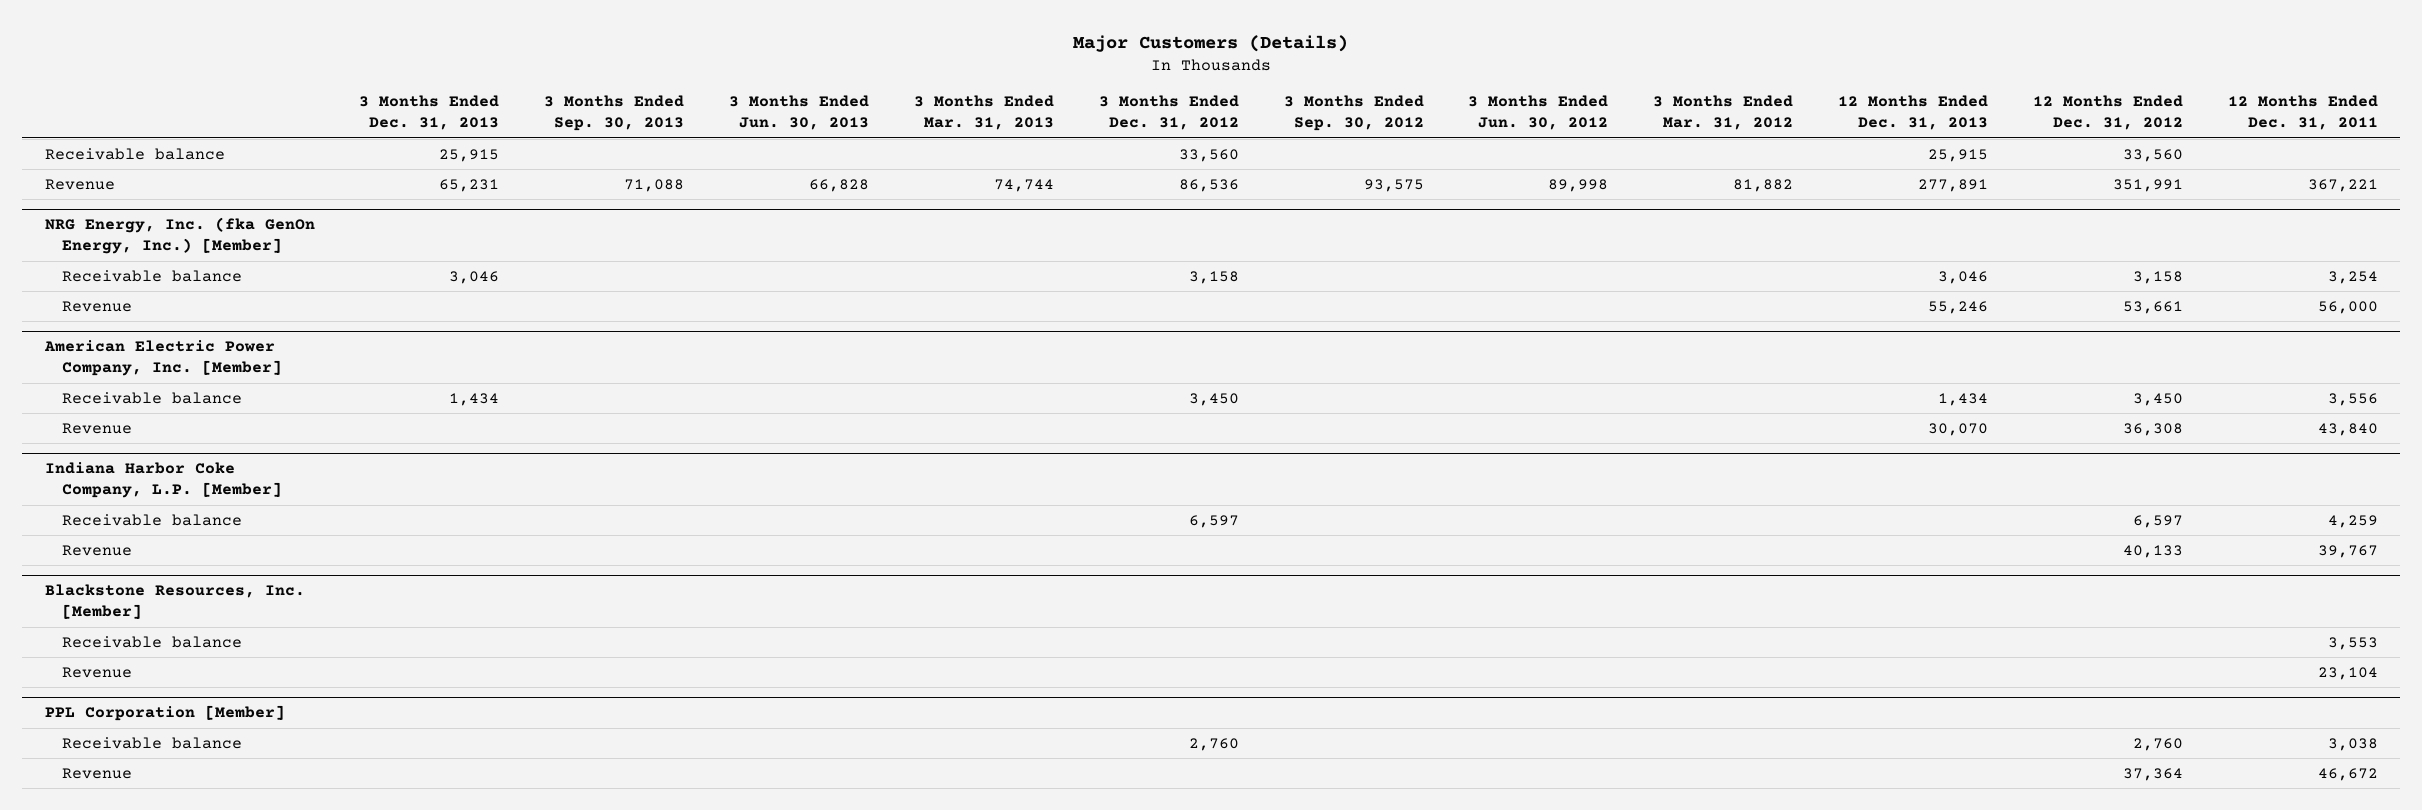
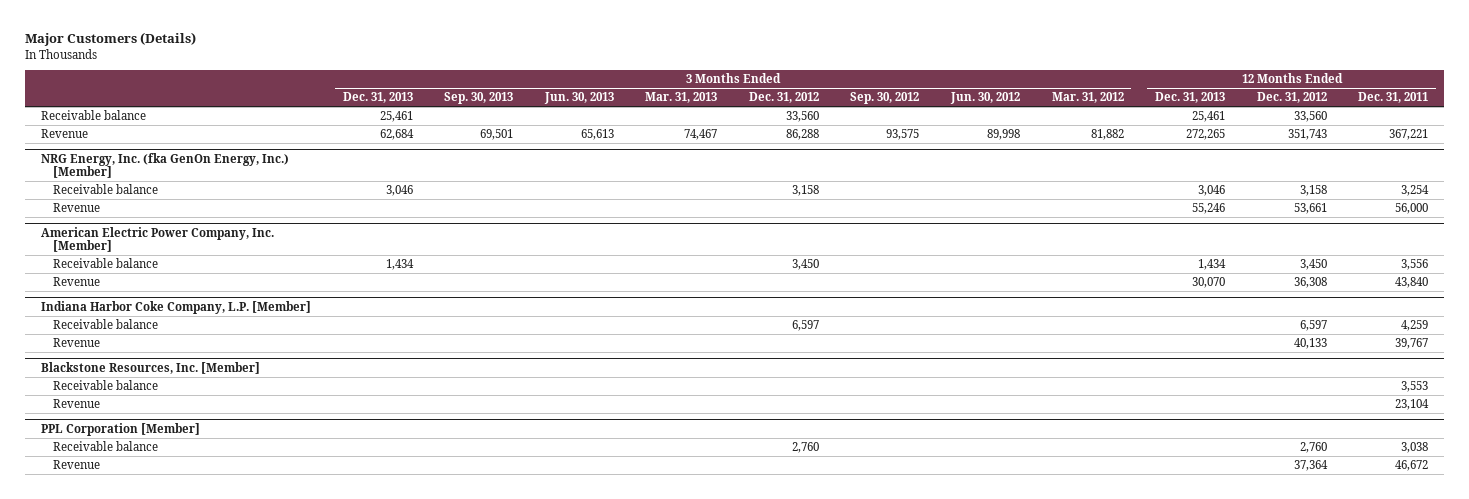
[439,149,500,163] 25,915 -> [379,111,413,123] 25,461
[1928,149,1989,163] 25,915 -> [1192,111,1226,123] 25,461
[439,179,500,193] 65,231 -> [379,129,414,141] 62,684
[624,179,685,193] 71,088 -> [480,129,514,141] 69,501
[809,179,870,193] 66,828 -> [580,129,614,141] 65,613
[993,179,1054,193] 74,744 -> [684,129,718,141] 74,467
[1178,179,1239,193] 86,536 -> [785,129,819,141] 86,288
[1918,179,1989,193] 277,891 -> [1186,129,1226,141] 272,265
[2112,179,2183,193] 351,991 -> [1287,129,1327,141] 351,743

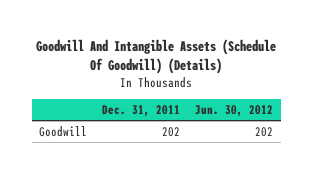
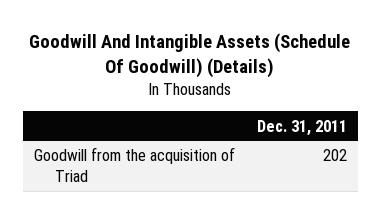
[195,104,274,117] Jun. 30, 2012 -> none
[39,125,88,137] Goodwill -> [33,147,235,182] Goodwill from the acquisition of Triad

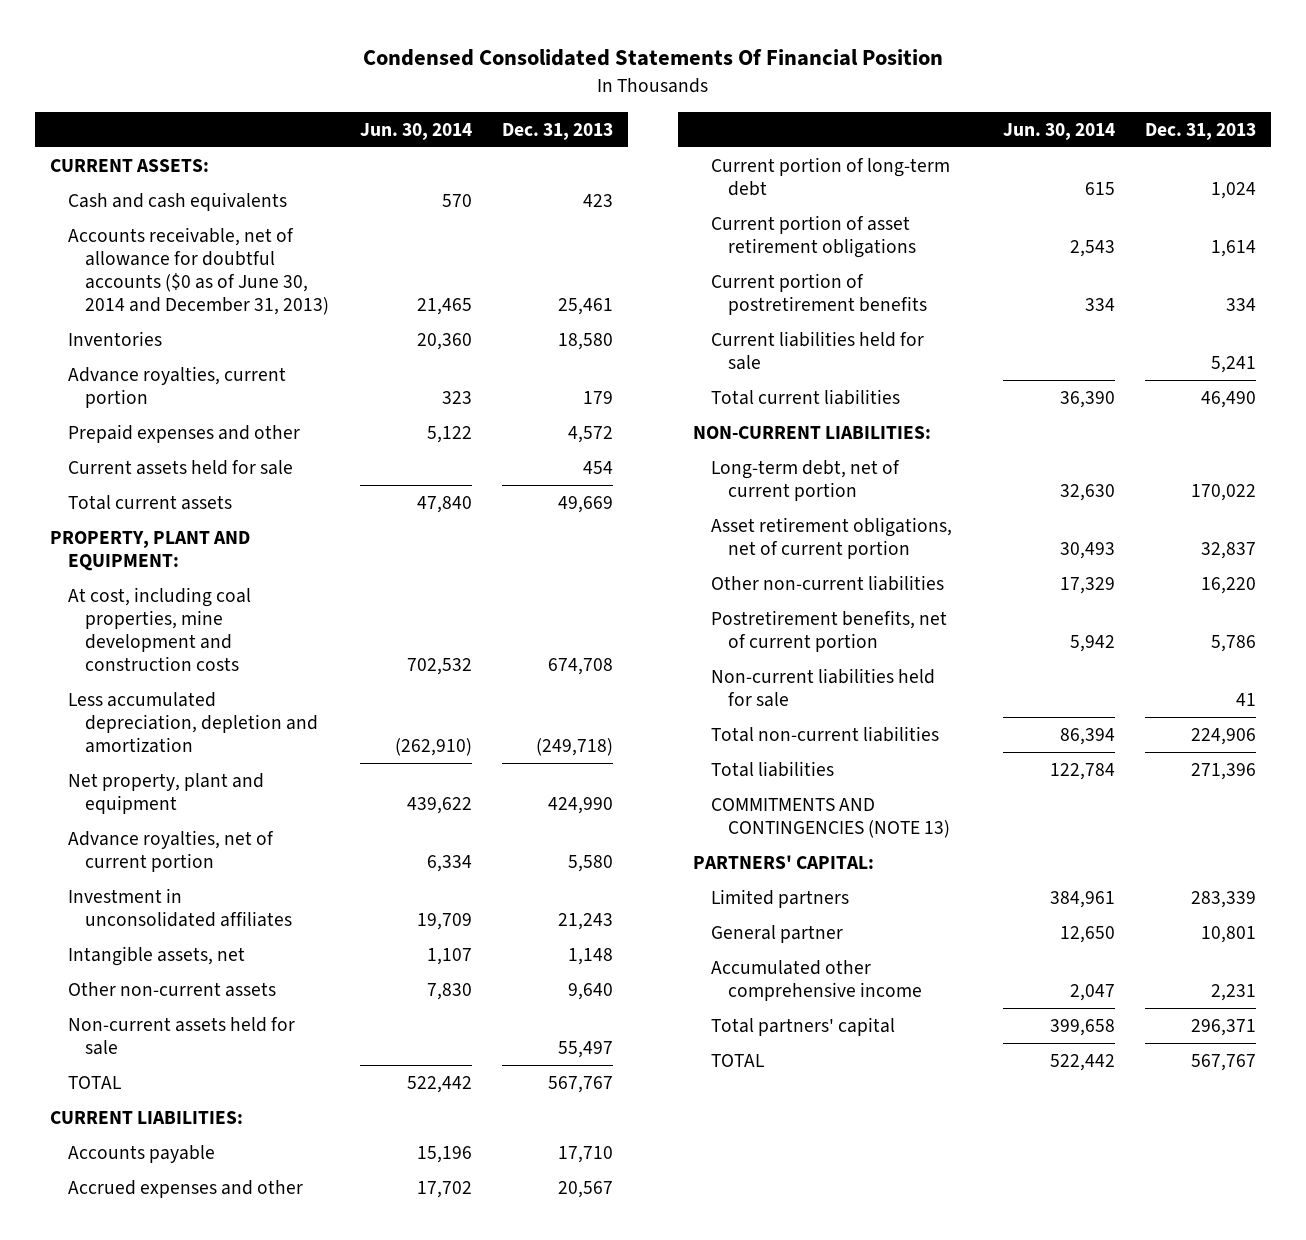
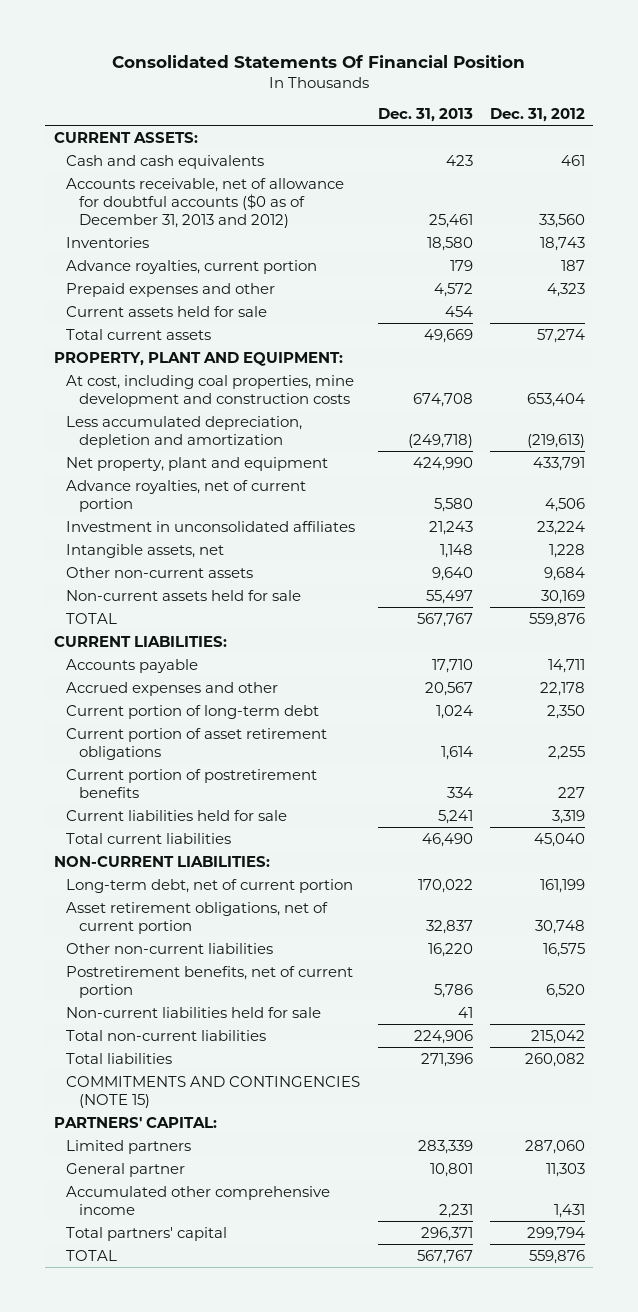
[362,49,943,67] Condensed Consolidated Statements Of Financial Position -> [112,54,526,68] Consolidated Statements Of Financial Position
[359,122,472,140] Jun. 30, 2014 -> none
none -> [489,108,585,123] Dec. 31, 2012
[67,227,330,315] Accounts receivable, net of allowance for doubtful accounts ($0 as of June 30, 2014 and December 31, 2013) -> [66,177,345,228] Accounts receivable, net of allowance for doubtful accounts ($0 as of December 31, 2013 and 2012)
[710,798,951,838] COMMITMENTS AND CONTINGENCIES (NOTE 13) -> [66,1075,361,1108] COMMITMENTS AND CONTINGENCIES (NOTE 15)

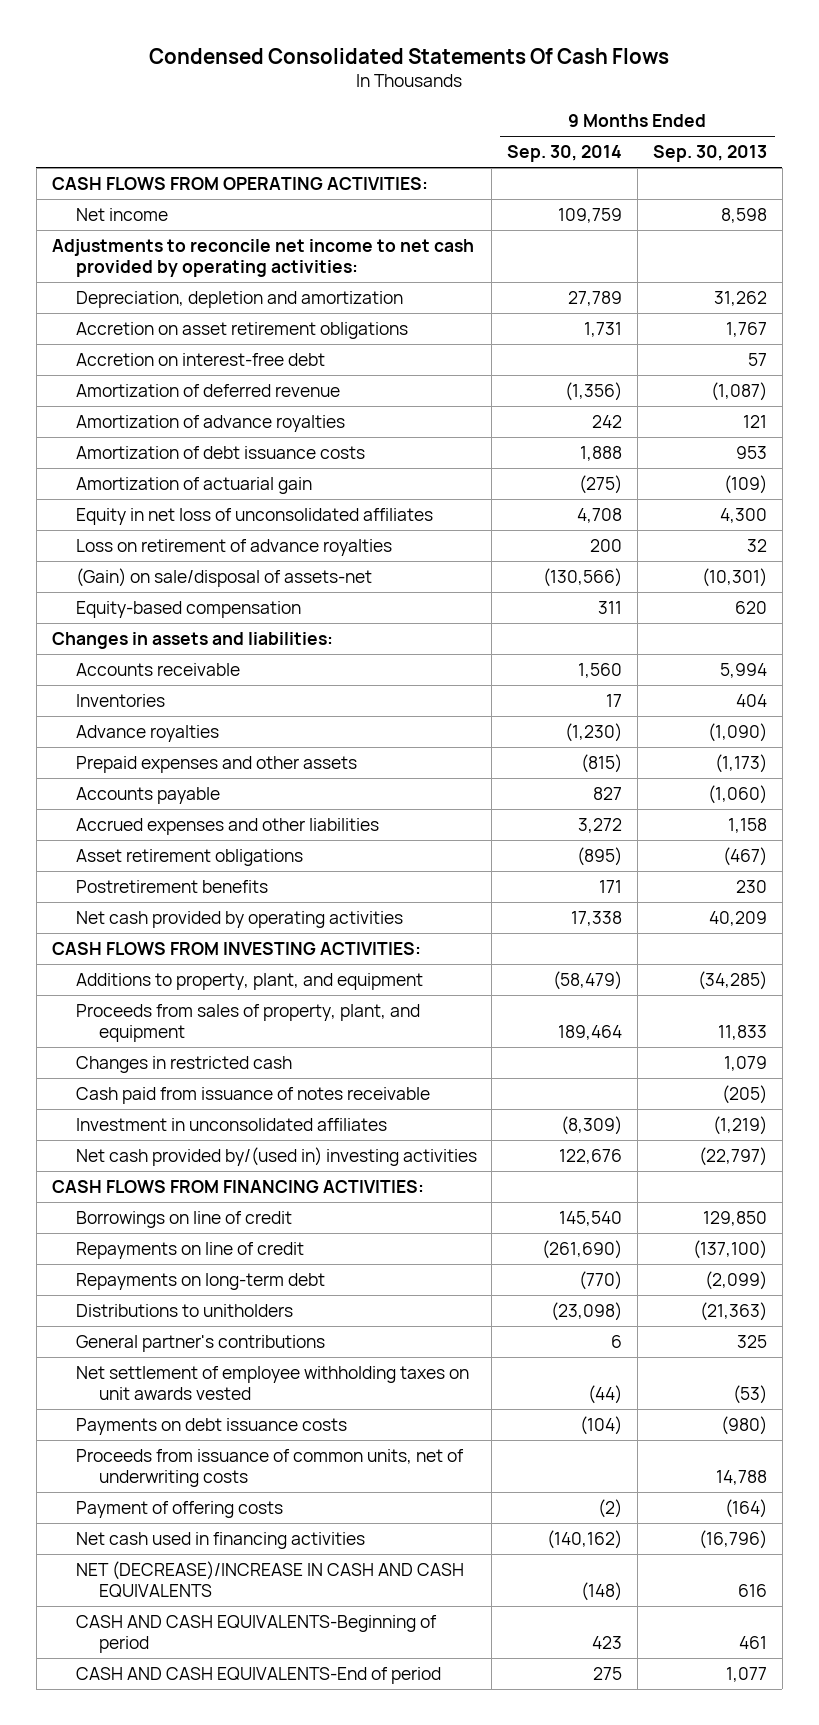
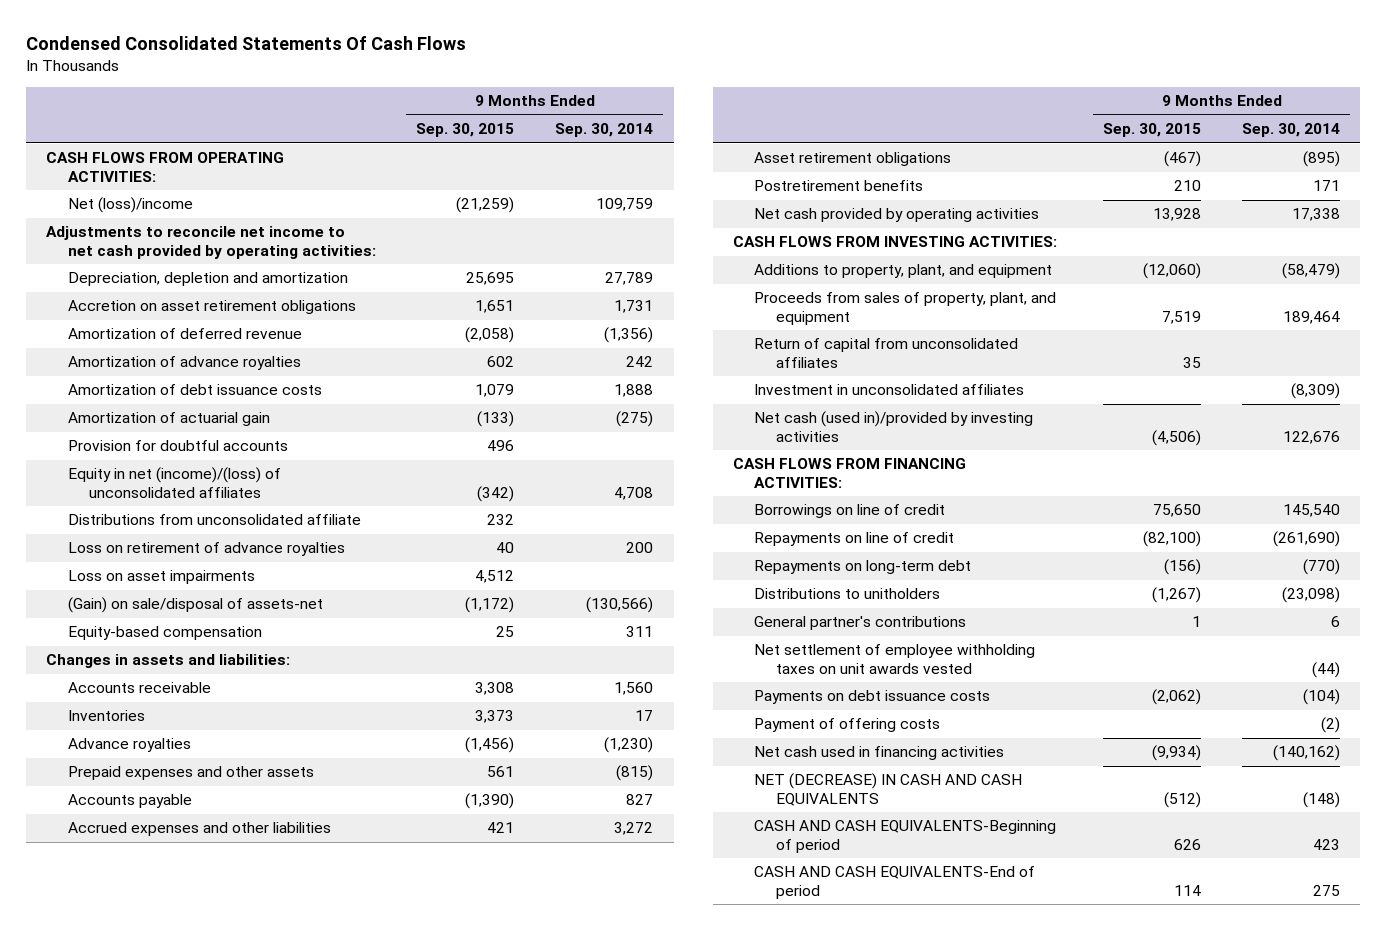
[653,145,768,163] Sep. 30, 2013 -> none
none -> [416,123,515,138] Sep. 30, 2015
[75,207,168,221] Net income -> [67,197,193,214] Net (loss)/income
[75,352,325,366] Accretion on interest-free debt -> none
none -> [67,440,288,452] Provision for doubtful accounts
[75,507,433,525] Equity in net loss of unconsolidated affiliates -> [67,467,281,498] Equity in net (income)/(loss) of unconsolidated affiliates
none -> [67,514,361,526] Distributions from unconsolidated affiliate
none -> [67,570,255,585] Loss on asset impairments
[75,1055,292,1073] Changes in restricted cash -> none
[75,1086,430,1104] Cash paid from issuance of notes receivable -> none
none -> [754,338,1019,368] Return of capital from unconsolidated affiliates
[75,1146,477,1166] Net cash provided by/(used in) investing activities -> [754,411,1034,442] Net cash (used in)/provided by investing activities
[75,1448,464,1487] Proceeds from issuance of common units, net of underwriting costs -> none
[75,1560,464,1597] NET (DECREASE)/INCREASE IN CASH AND CASH EQUIVALENTS -> [754,773,1023,806] NET (DECREASE) IN CASH AND CASH EQUIVALENTS

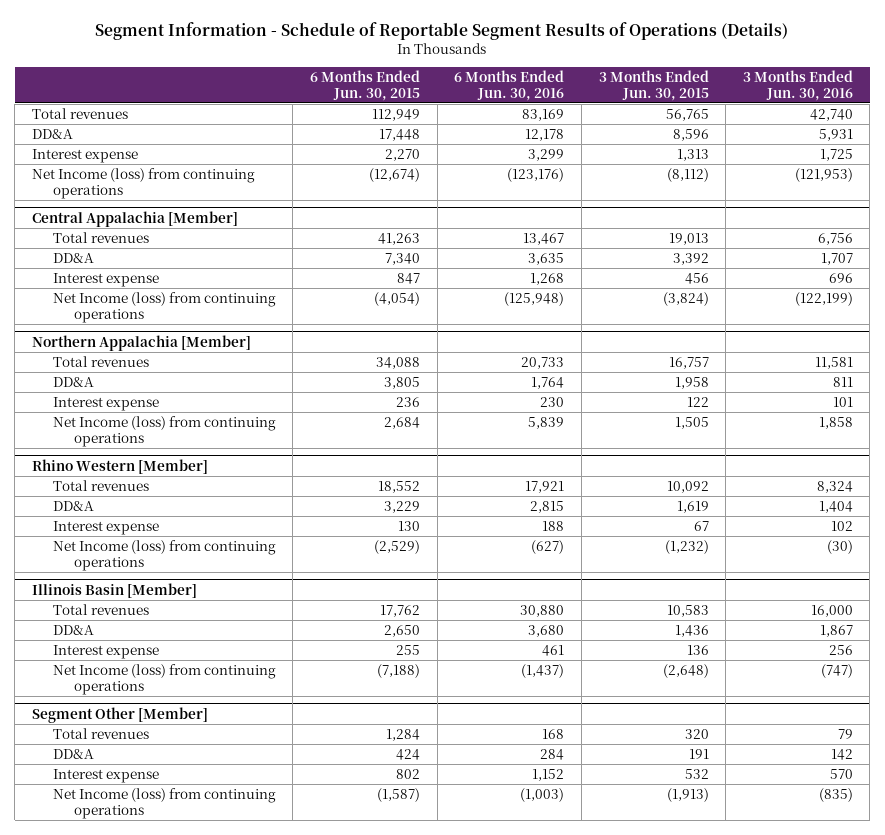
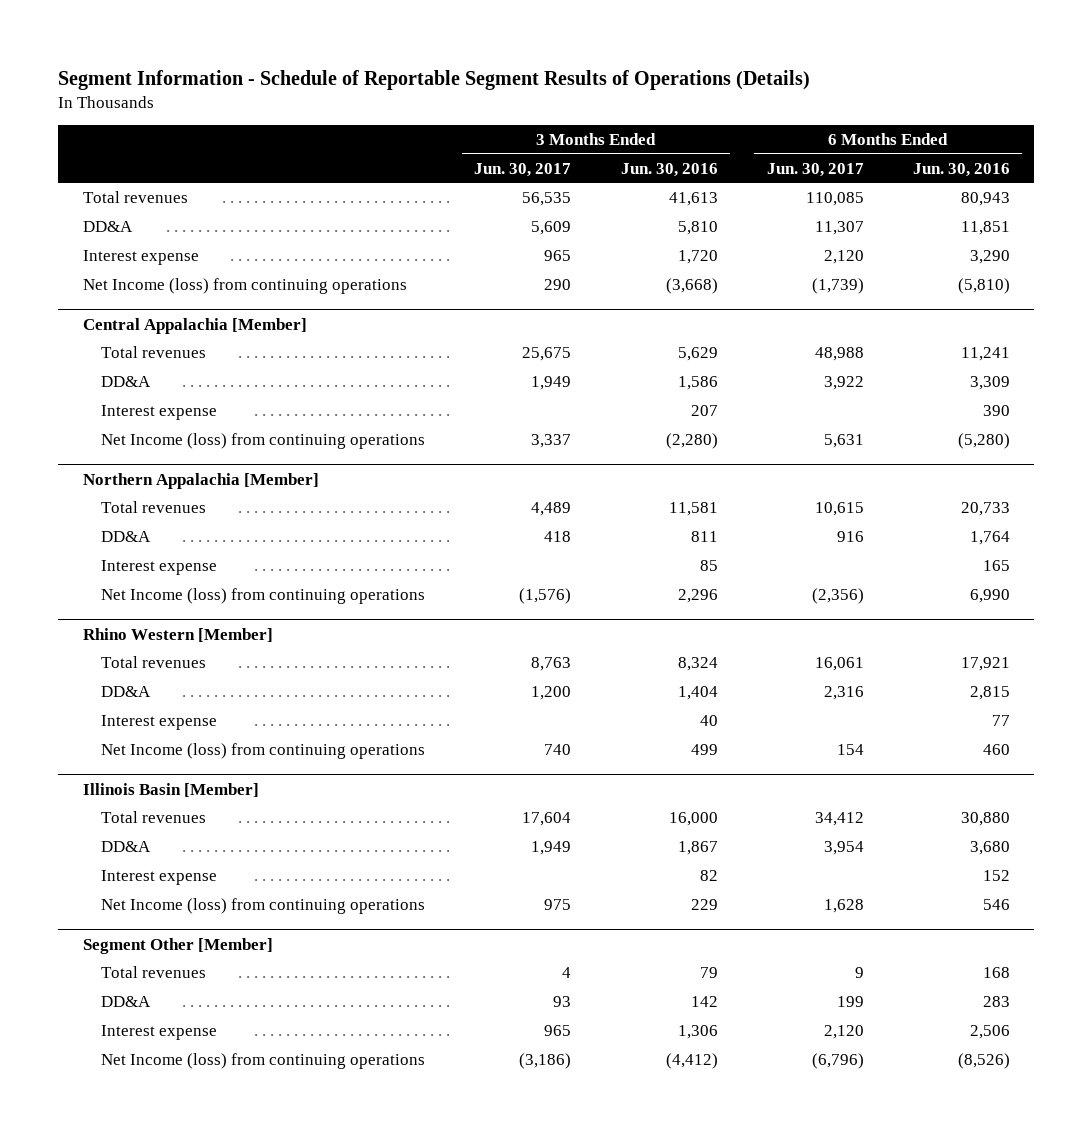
[310,70,421,101] 6 Months Ended Jun. 30, 2015 -> none
[598,70,709,101] 3 Months Ended Jun. 30, 2015 -> none
none -> [474,162,572,177] Jun. 30, 2017
none -> [766,162,864,177] Jun. 30, 2017
[522,108,565,121] 83,169 -> [960,191,1010,206] 80,943
[809,108,853,121] 42,740 -> [668,191,718,206] 41,613
[525,128,565,141] 12,178 -> [960,220,1010,235] 11,851
[818,128,853,141] 5,931 -> [677,220,718,235] 5,810
[528,148,565,161] 3,299 -> [969,249,1010,264] 3,290
[819,148,853,161] 1,725 -> [677,249,718,264] 1,720
[507,167,565,182] (123,176) -> [957,277,1010,294] (5,810)
[794,167,853,182] (121,953) -> [665,277,718,294] (3,668)
[523,232,565,245] 13,467 -> [960,346,1010,361] 11,241
[817,232,853,245] 6,756 -> [677,346,718,361] 5,629
[528,252,565,265] 3,635 -> [969,375,1010,390] 3,309
[820,252,853,265] 1,707 -> [677,375,718,390] 1,586
[530,272,565,285] 1,268 -> [982,404,1010,416] 390
[828,272,853,283] 696 -> [690,404,718,416] 207
[504,291,565,306] (125,948) -> [957,432,1010,449] (5,280)
[794,291,853,306] (122,199) -> [665,432,718,449] (2,280)
[540,396,565,407] 230 -> [982,559,1010,571] 165
[832,396,853,407] 101 -> [699,559,718,571] 85
[528,416,565,429] 5,839 -> [969,588,1010,603] 6,990
[818,416,853,429] 1,858 -> [677,588,718,603] 2,296
[542,520,565,531] 188 -> [991,714,1010,726] 77
[830,520,853,531] 102 -> [699,714,718,726] 40
[531,539,565,554] (627) -> [982,743,1010,755] 460
[826,539,853,554] (30) -> [690,743,718,755] 499
[542,644,565,656] 461 -> [982,869,1010,881] 152
[828,644,853,655] 256 -> [699,869,718,881] 82
[521,663,565,678] (1,437) -> [982,898,1010,910] 546
[820,663,853,678] (747) -> [690,898,718,910] 229
[540,748,565,760] 284 -> [982,995,1010,1007] 283
[532,768,565,781] 1,152 -> [969,1024,1010,1039] 2,506
[829,768,853,779] 570 -> [677,1024,718,1039] 1,306
[520,787,565,802] (1,003) -> [957,1052,1010,1069] (8,526)
[818,787,853,802] (835) -> [665,1052,718,1069] (4,412)

